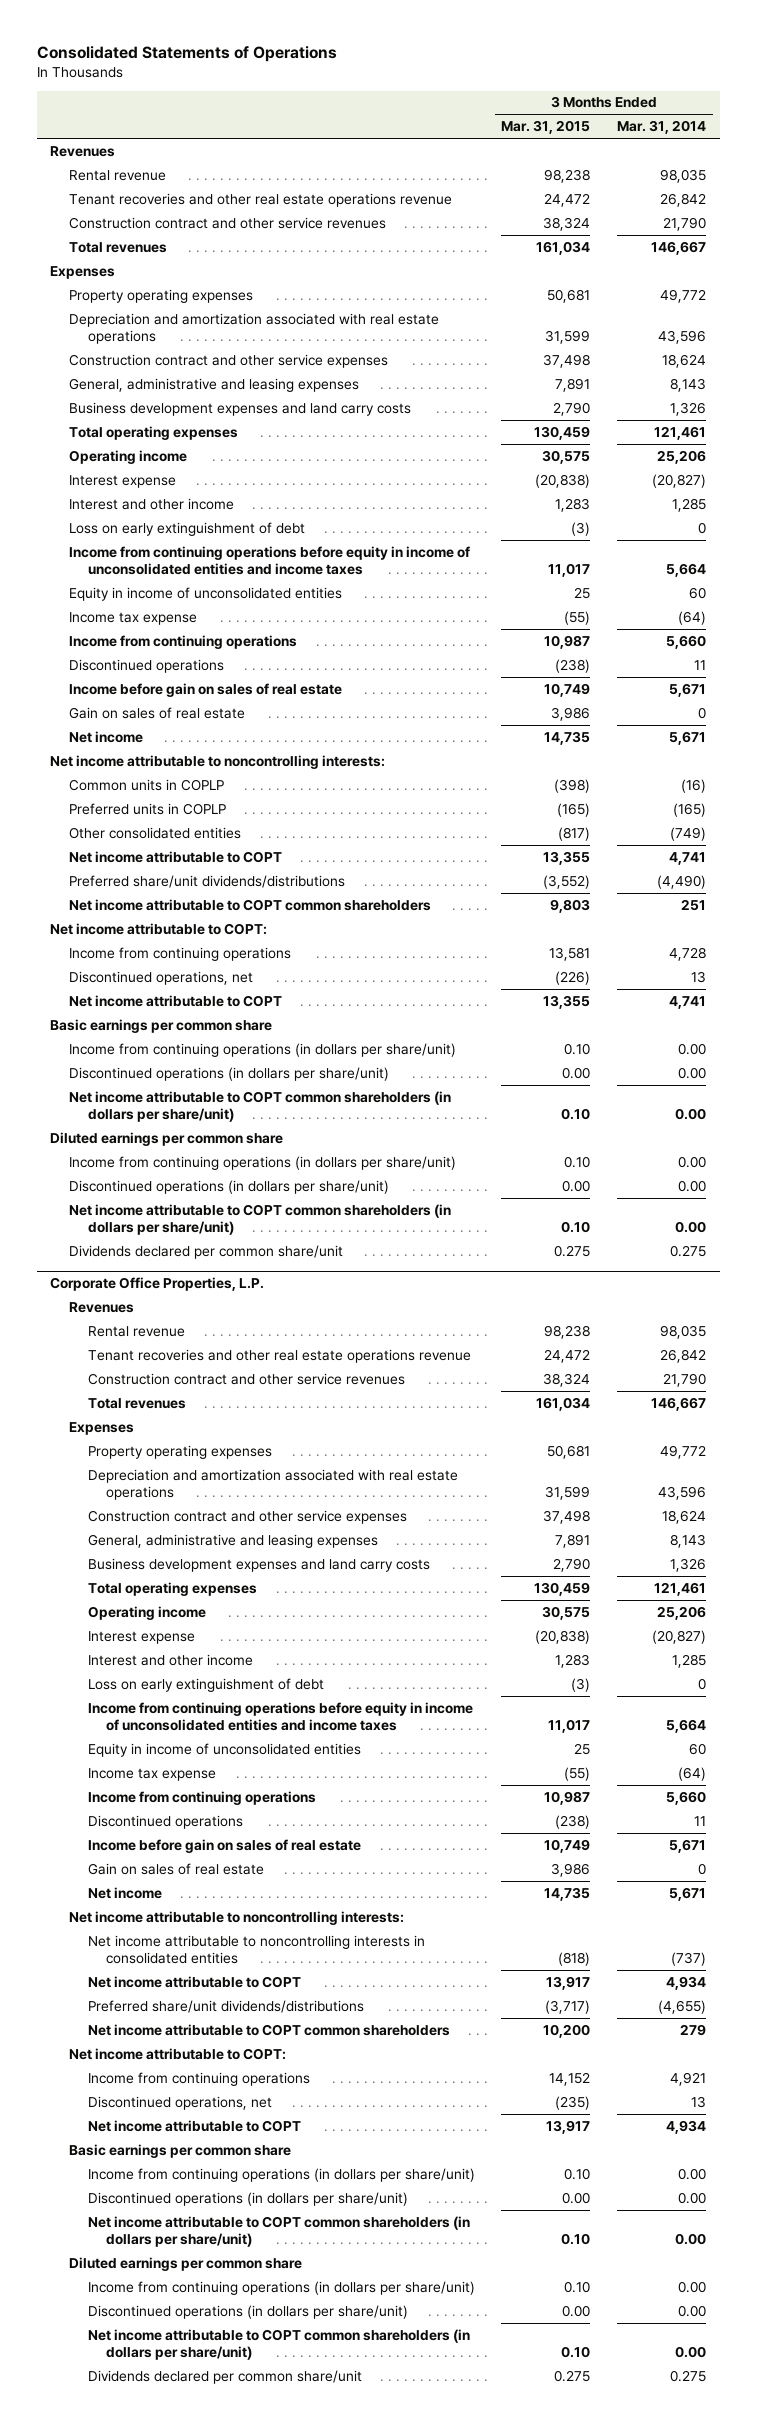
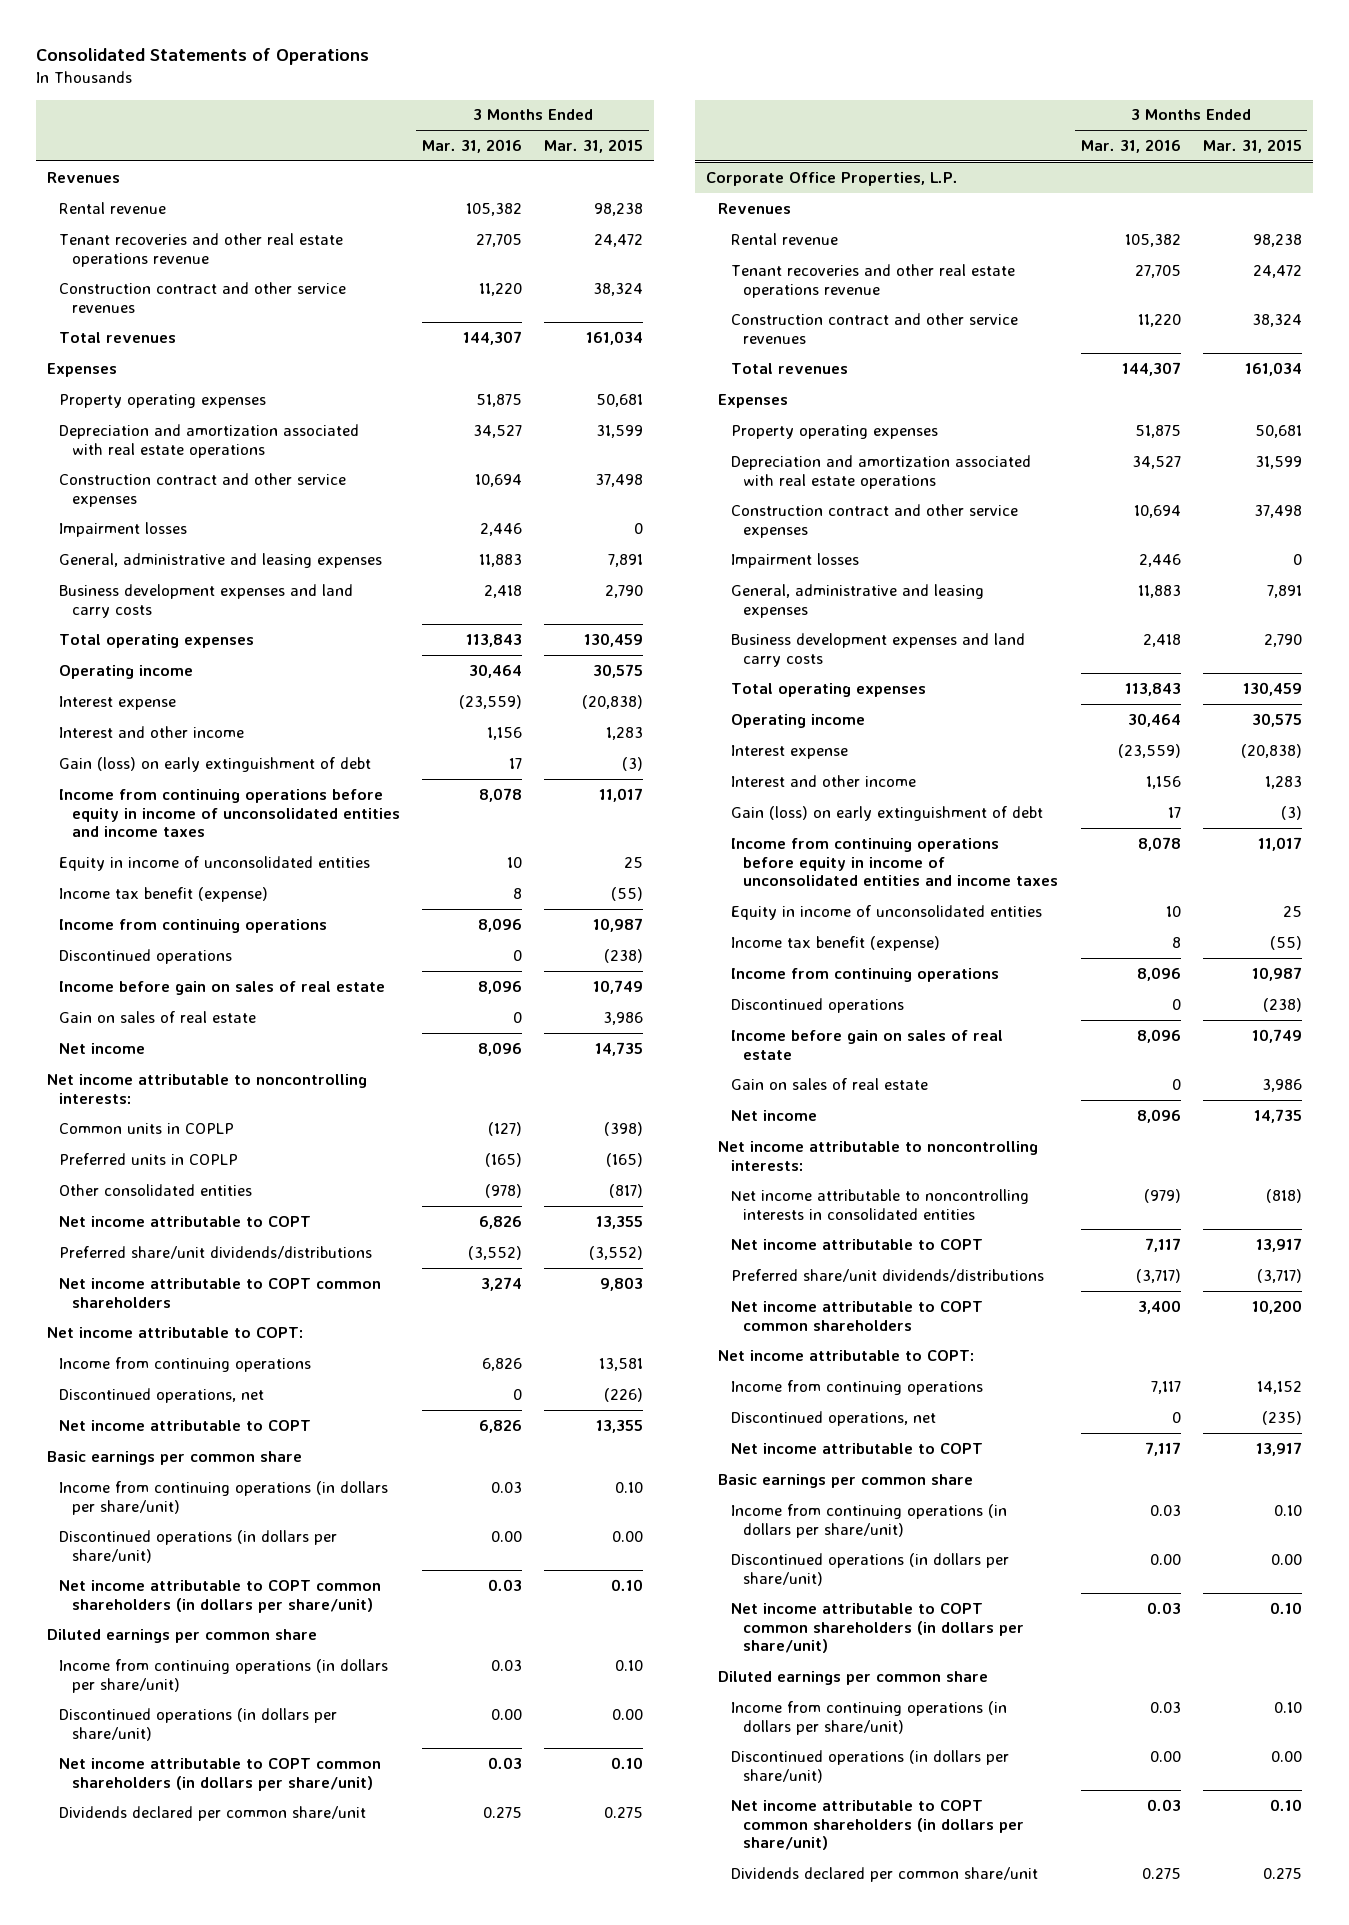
[617,120,707,135] Mar. 31, 2014 -> none
none -> [421,138,522,153] Mar. 31, 2016
none -> [59,521,188,537] Impairment losses
[68,521,305,536] Loss on early extinguishment of debt -> [59,756,372,772] Gain (loss) on early extinguishment of debt
[68,611,197,625] Income tax expense -> [59,886,269,902] Income tax benefit (expense)
none -> [730,552,859,568] Impairment losses
[87,1677,324,1692] Loss on early extinguishment of debt -> [730,805,1043,821] Gain (loss) on early extinguishment of debt
[87,1767,216,1781] Income tax expense -> [730,935,940,951] Income tax benefit (expense)

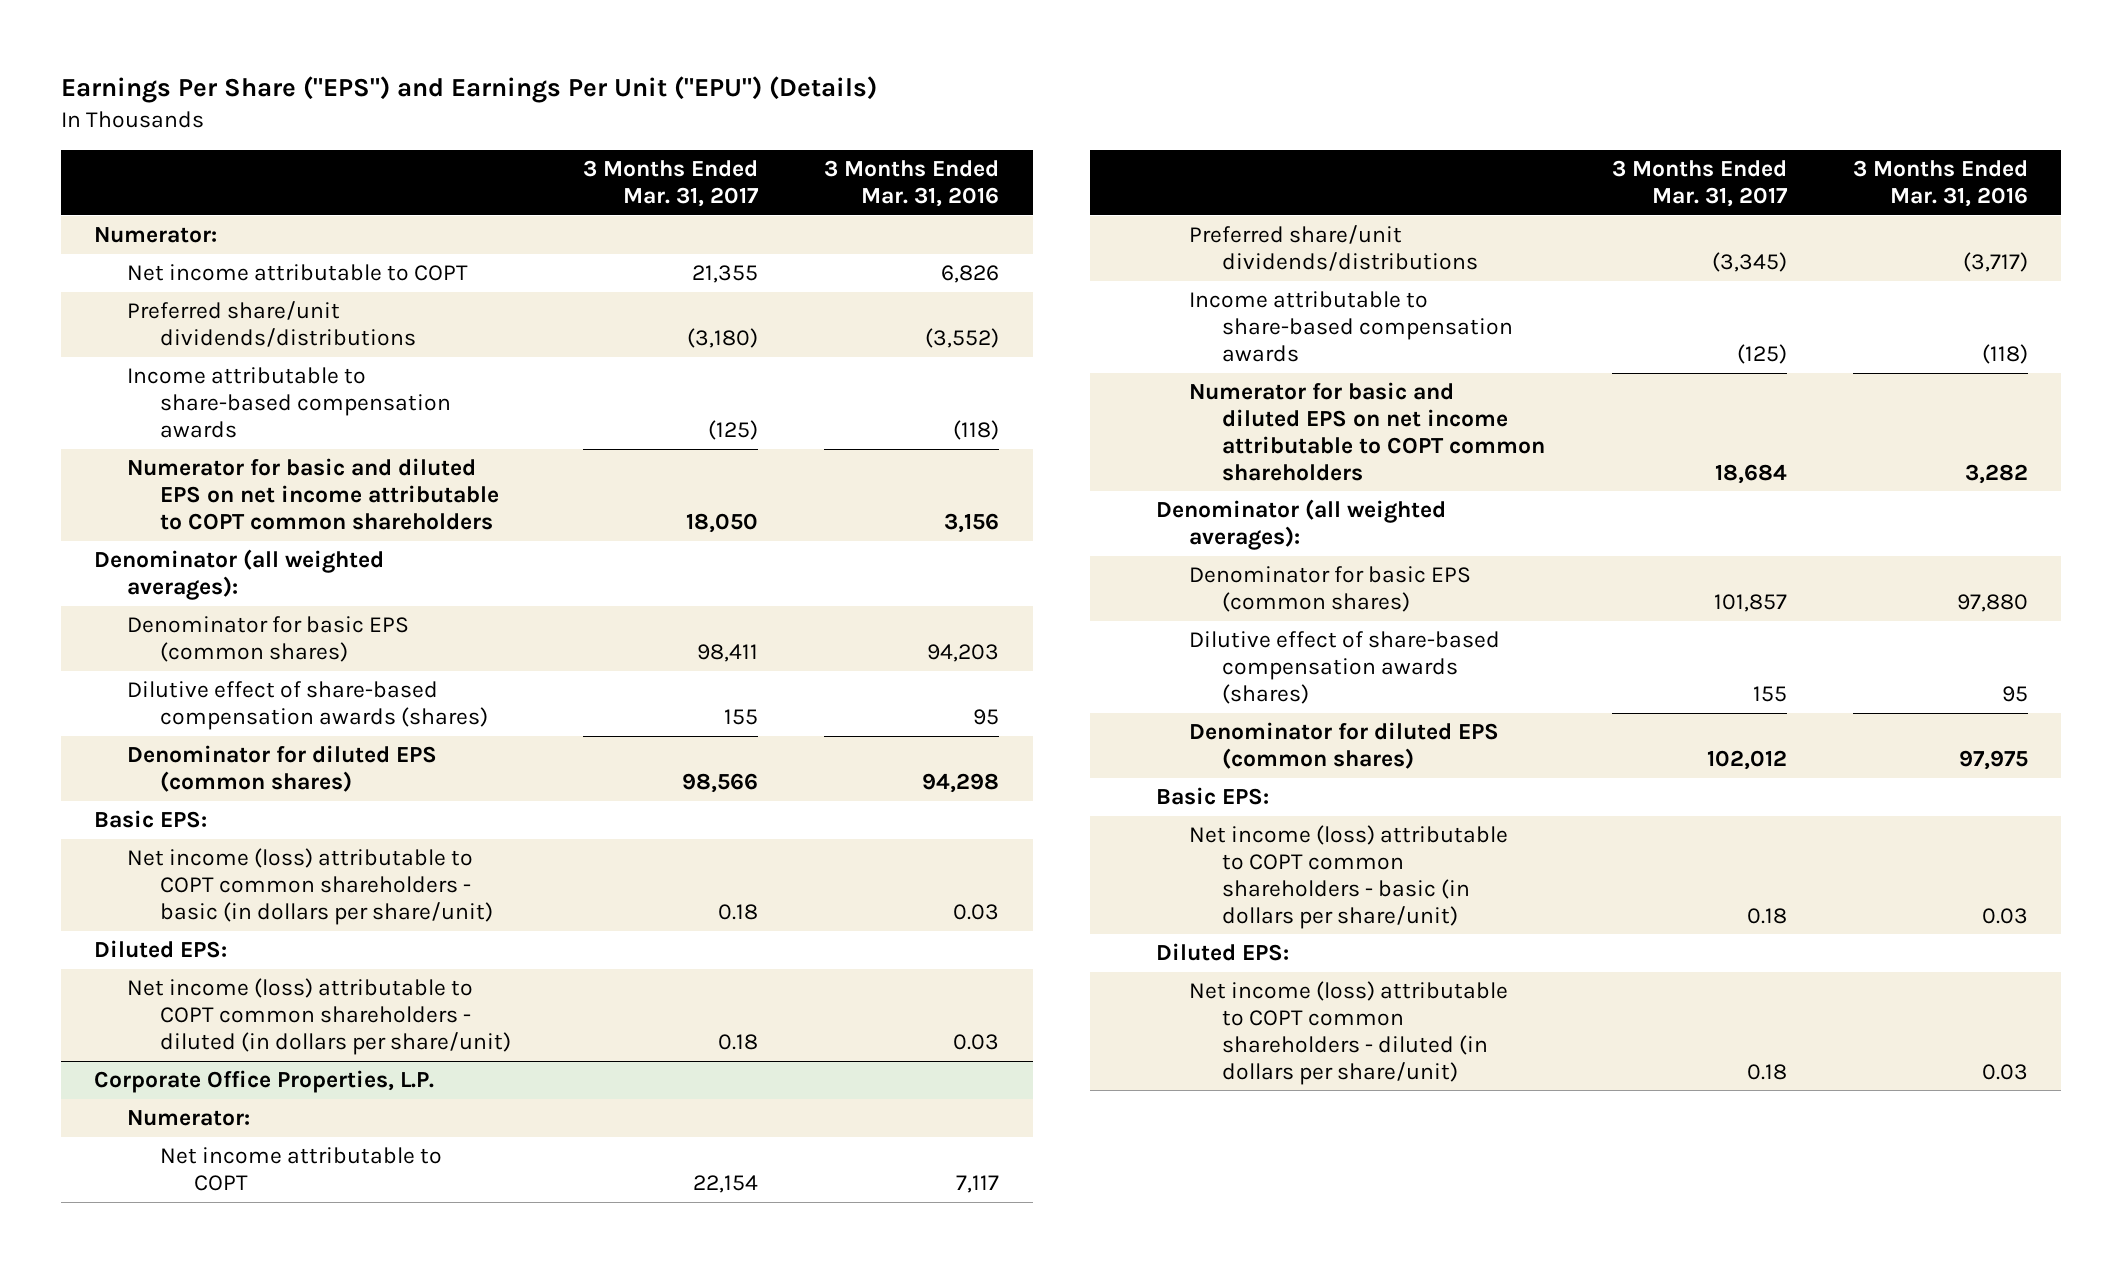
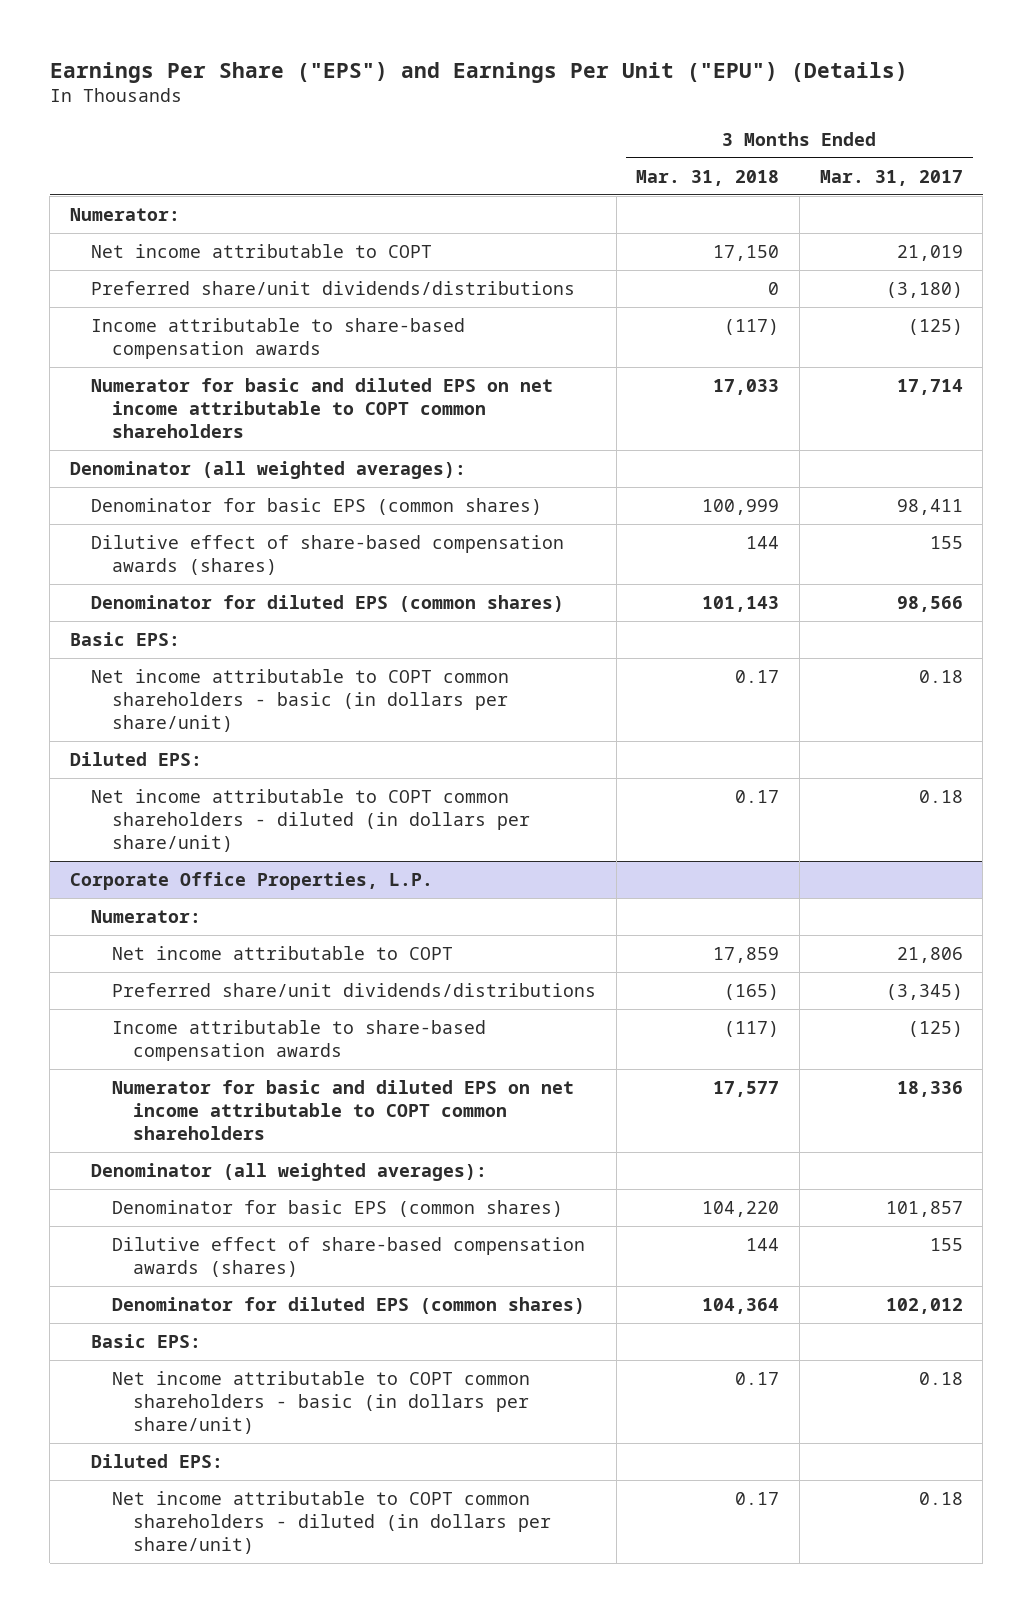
[824,160,1000,207] 3 Months Ended Mar. 31, 2016 -> none
none -> [636,169,780,186] Mar. 31, 2018
[692,265,759,284] 21,355 -> [896,245,963,262] 21,019
[686,512,759,533] 18,050 -> [896,379,963,396] 17,714
[127,848,494,925] Net income (loss) attributable to COPT common shareholders - basic (in dollars per share/unit) -> [90,669,509,733] Net income attributable to COPT common shareholders - basic (in dollars per share/unit)
[127,978,512,1055] Net income (loss) attributable to COPT common shareholders - diluted (in dollars per share/unit) -> [90,789,530,853] Net income attributable to COPT common shareholders - diluted (in dollars per share/unit)
[693,1174,759,1193] 22,154 -> [896,947,963,964] 21,806
[1714,463,1787,484] 18,684 -> [896,1081,963,1098] 18,336
[1189,825,1509,929] Net income (loss) attributable to COPT common shareholders - basic (in dollars per share/unit) -> [111,1371,530,1435] Net income attributable to COPT common shareholders - basic (in dollars per share/unit)
[1189,981,1509,1085] Net income (loss) attributable to COPT common shareholders - diluted (in dollars per share/unit) -> [111,1491,551,1555] Net income attributable to COPT common shareholders - diluted (in dollars per share/unit)

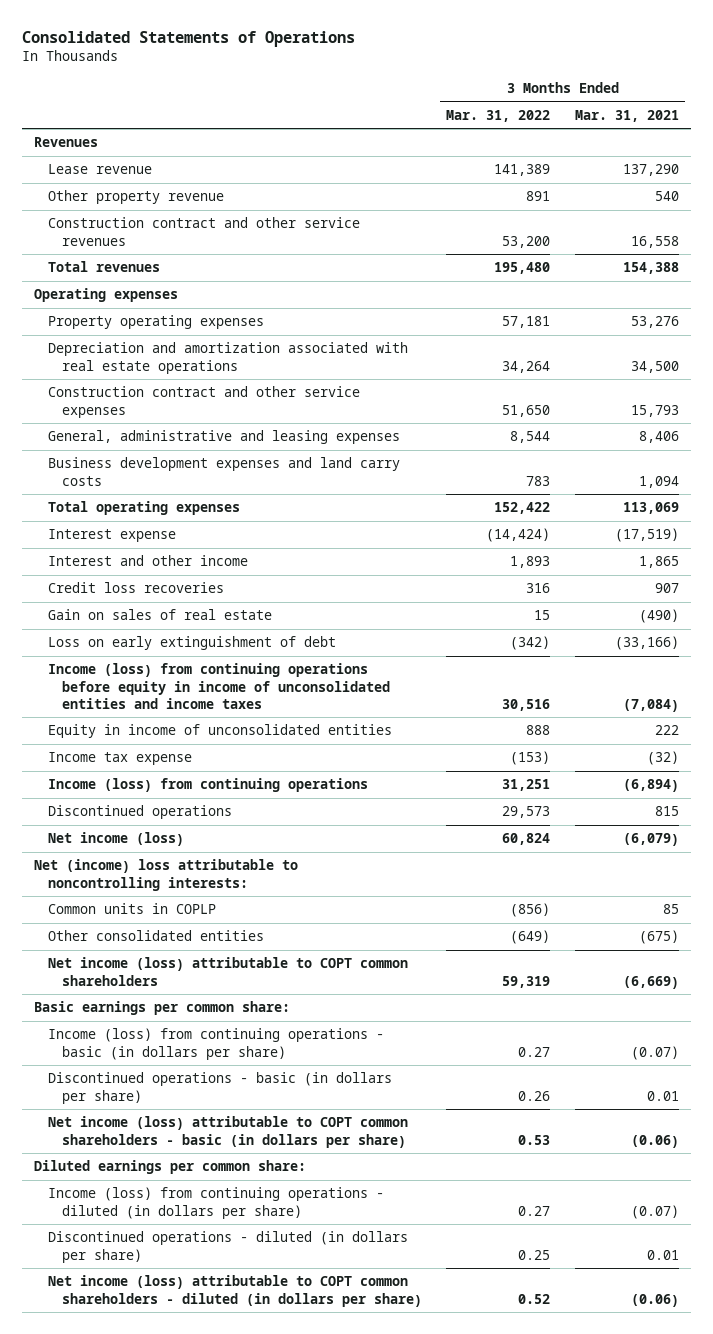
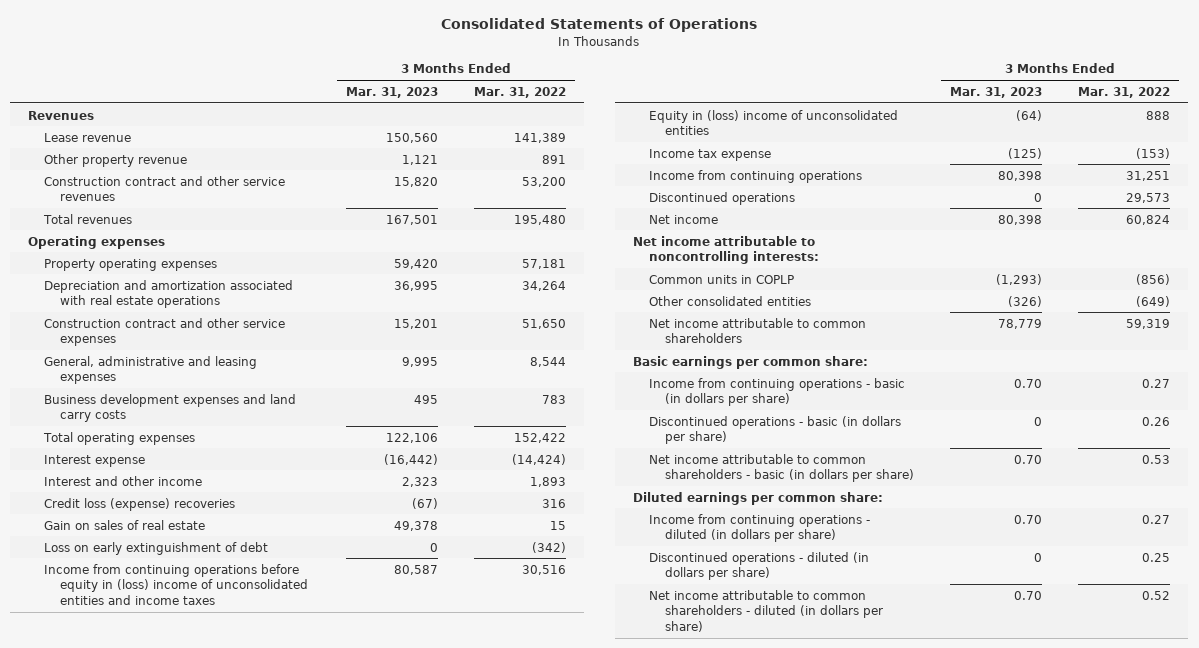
[574,109,679,122] Mar. 31, 2021 -> none
none -> [345,86,438,98] Mar. 31, 2023
[47,582,224,594] Credit loss recoveries -> [44,497,236,511] Credit loss (expense) recoveries
[47,663,390,709] Income (loss) from continuing operations before equity in income of unconsolidated entities and income taxes -> [44,563,309,606] Income from continuing operations before equity in (loss) income of unconsolidated entities and income taxes
[47,724,392,739] Equity in income of unconsolidated entities -> [648,109,898,136] Equity in (loss) income of unconsolidated entities
[47,778,368,793] Income (loss) from continuing operations -> [648,169,862,183] Income from continuing operations
[47,832,184,847] Net income (loss) -> [648,214,718,224] Net income
[33,859,298,891] Net (income) loss attributable to noncontrolling interests: -> [632,235,819,265] Net income attributable to noncontrolling interests:
[47,957,408,986] Net income (loss) attributable to COPT common shareholders -> [648,317,866,344] Net income attributable to common shareholders
[47,1028,384,1060] Income (loss) from continuing operations - basic (in dollars per share) -> [648,377,905,407] Income from continuing operations - basic (in dollars per share)
[47,1116,408,1148] Net income (loss) attributable to COPT common shareholders - basic (in dollars per share) -> [648,453,914,483] Net income attributable to common shareholders - basic (in dollars per share)
[47,1187,384,1219] Income (loss) from continuing operations - diluted (in dollars per share) -> [648,513,870,543] Income from continuing operations - diluted (in dollars per share)
[47,1275,422,1307] Net income (loss) attributable to COPT common shareholders - diluted (in dollars per share) -> [648,589,883,633] Net income attributable to common shareholders - diluted (in dollars per share)

